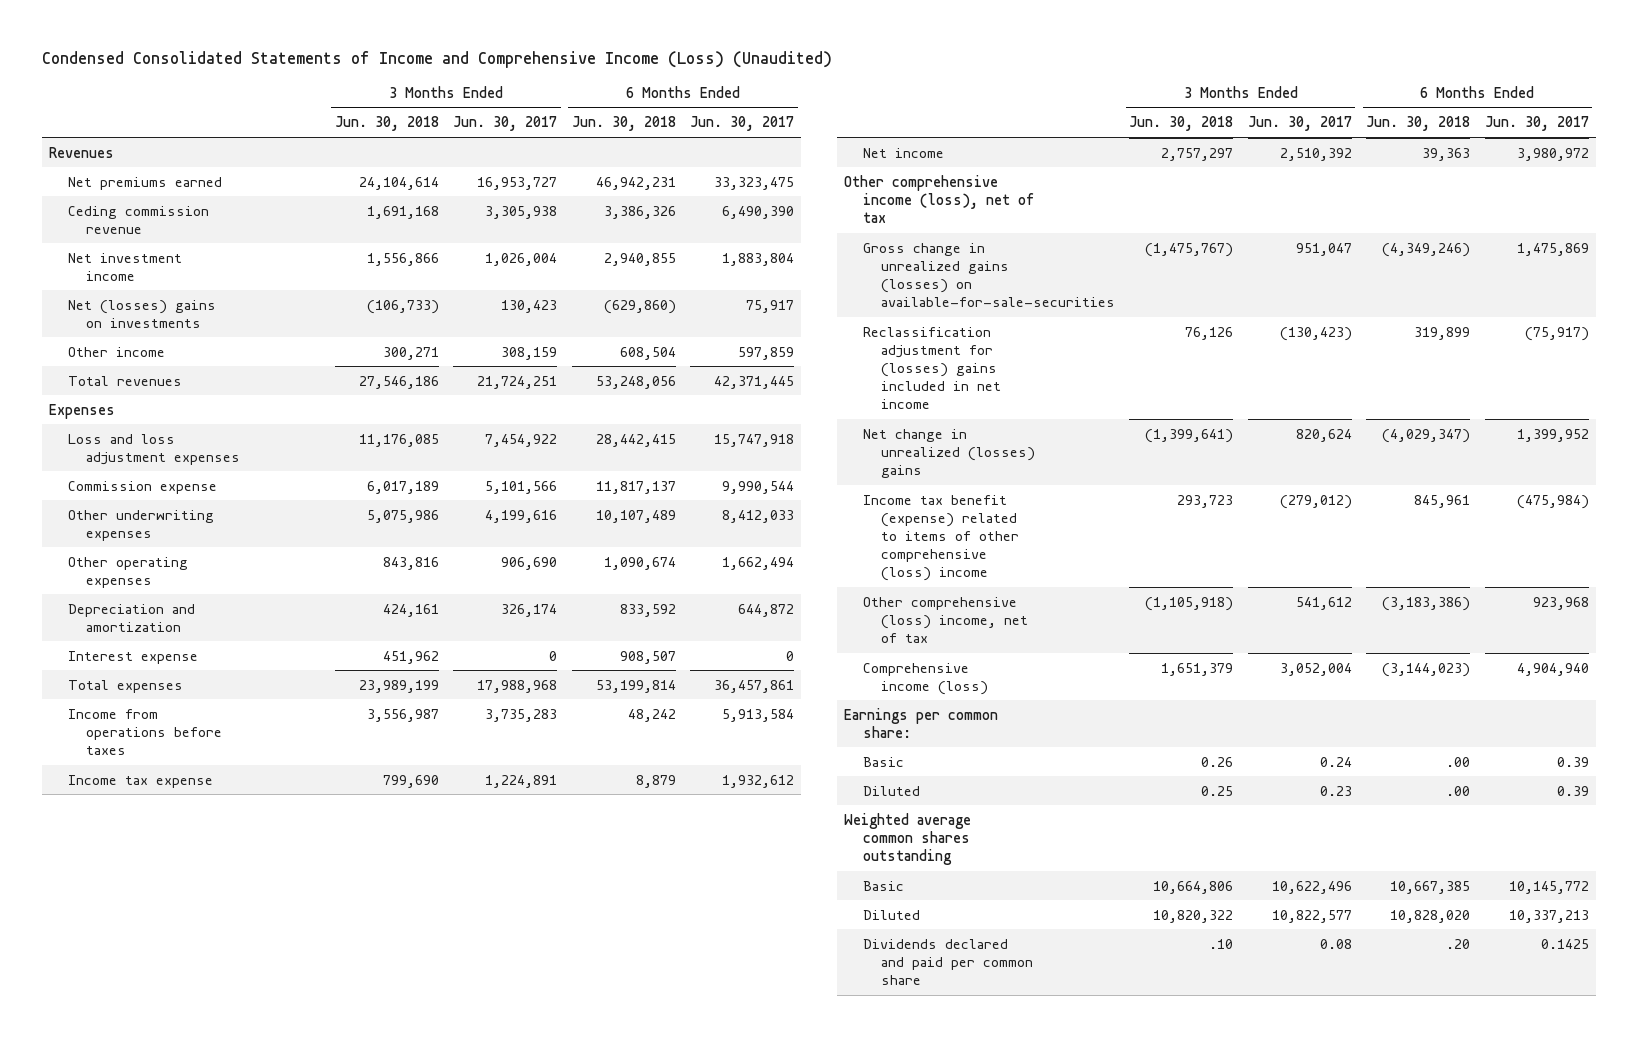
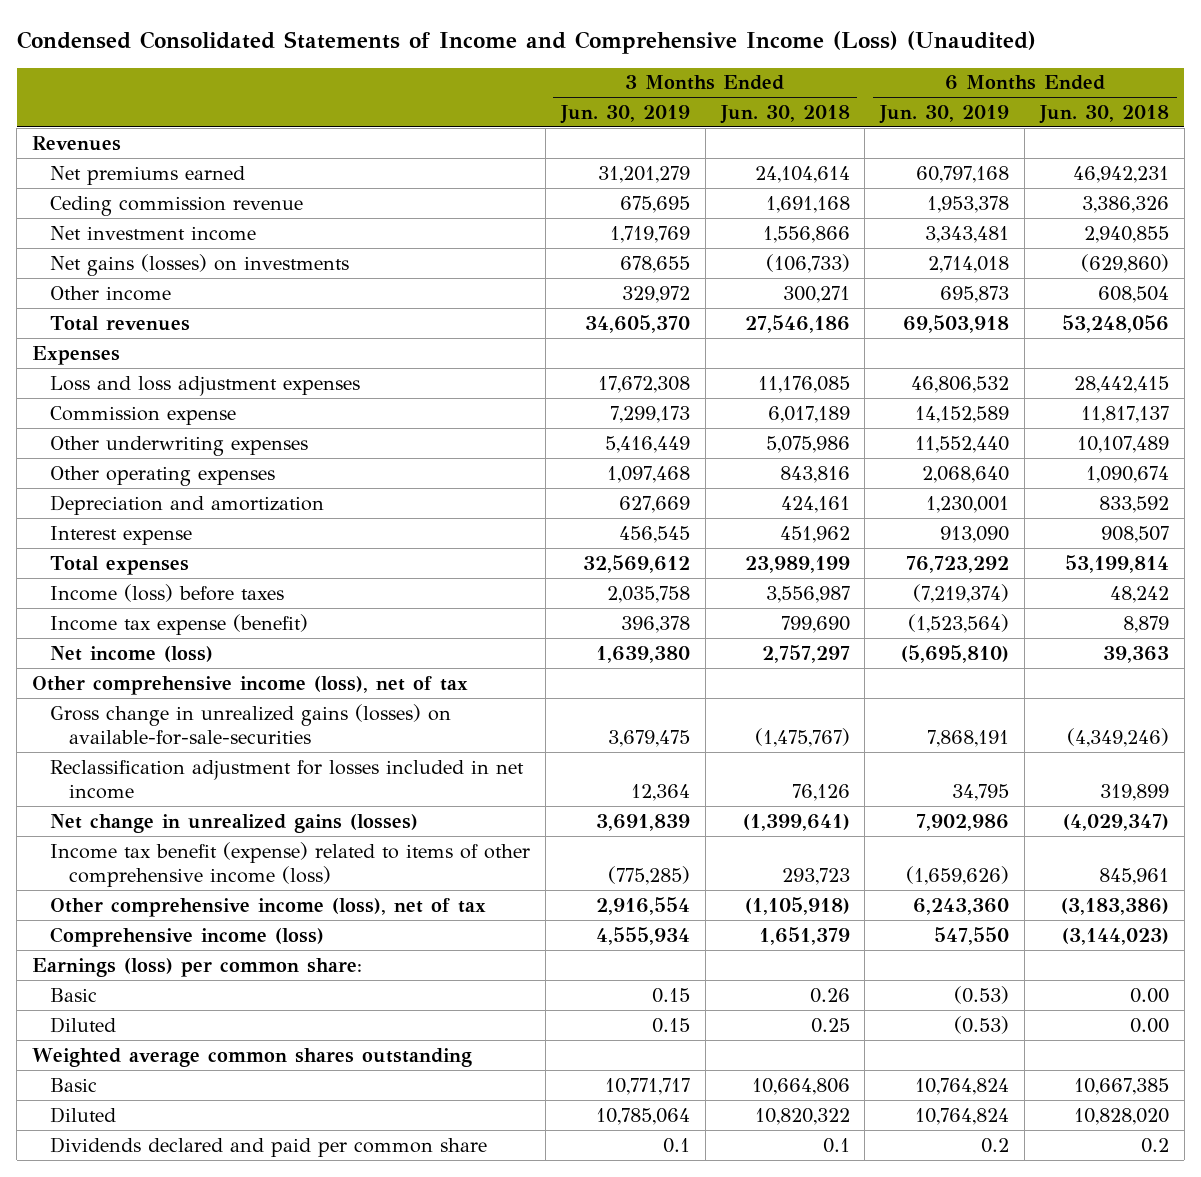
[453,116,558,132] Jun. 30, 2017 -> none
[690,116,795,132] Jun. 30, 2017 -> none
none -> [559,104,690,124] Jun. 30, 2019
none -> [879,104,1010,124] Jun. 30, 2019
[67,299,216,328] Net (losses) gains on investments -> [50,253,350,276] Net gains (losses) on investments
[67,708,223,755] Income from operations before taxes -> [50,583,285,602] Income (loss) before taxes
[67,774,213,788] Income tax expense -> [50,613,309,635] Income tax expense (benefit)
[862,147,944,158] Net income -> [50,645,214,662] Net income (loss)
[862,326,1001,410] Reclassification adjustment for (losses) gains included in net income -> [50,759,525,800] Reclassification adjustment for losses included in net income
[862,428,1035,478] Net change in unrealized (losses) gains -> [50,813,419,833] Net change in unrealized gains (losses)
[862,494,1019,582] Income tax benefit (expense) related to items of other comprehensive (loss) income -> [50,841,531,888] Income tax benefit (expense) related to items of other comprehensive income (loss)
[862,596,1028,643] Other comprehensive (loss) income, net of tax -> [50,897,487,917] Other comprehensive income (loss), net of tax
[844,707,999,738] Earnings per common share: -> [31,957,362,977] Earnings (loss) per common share:
[1446,756,1471,767] .00 -> [1129,987,1169,1003] 0.00
[1446,785,1471,796] .00 -> [1129,1017,1169,1033] 0.00
[1209,938,1234,949] .10 -> [822,1137,850,1153] 0.1
[1446,938,1471,949] .20 -> [1140,1137,1169,1153] 0.2

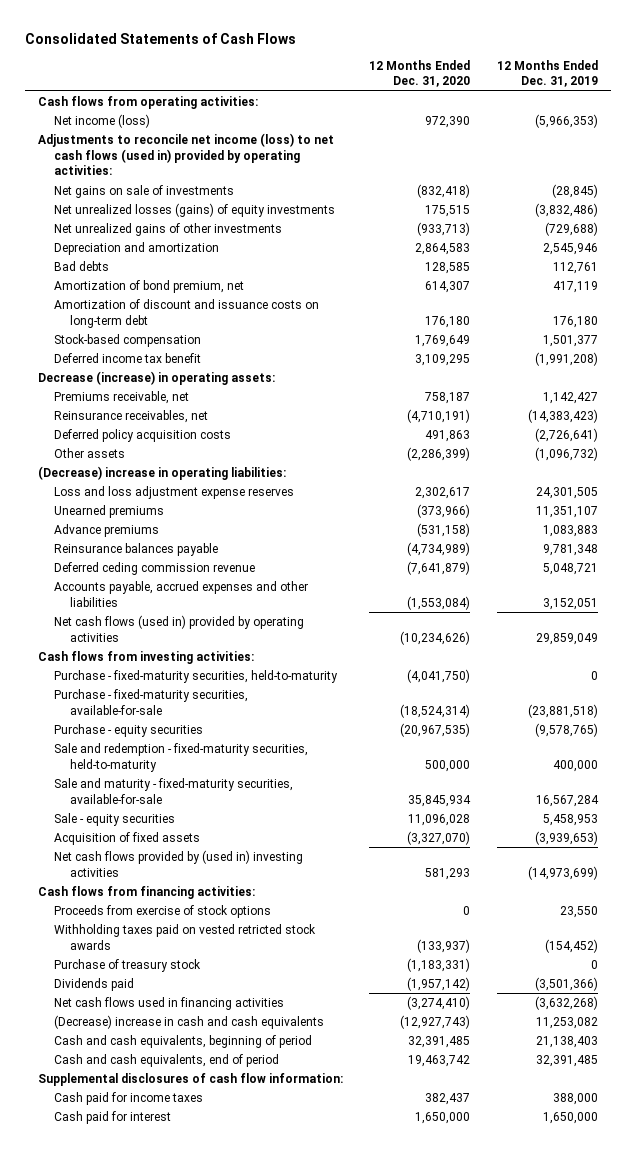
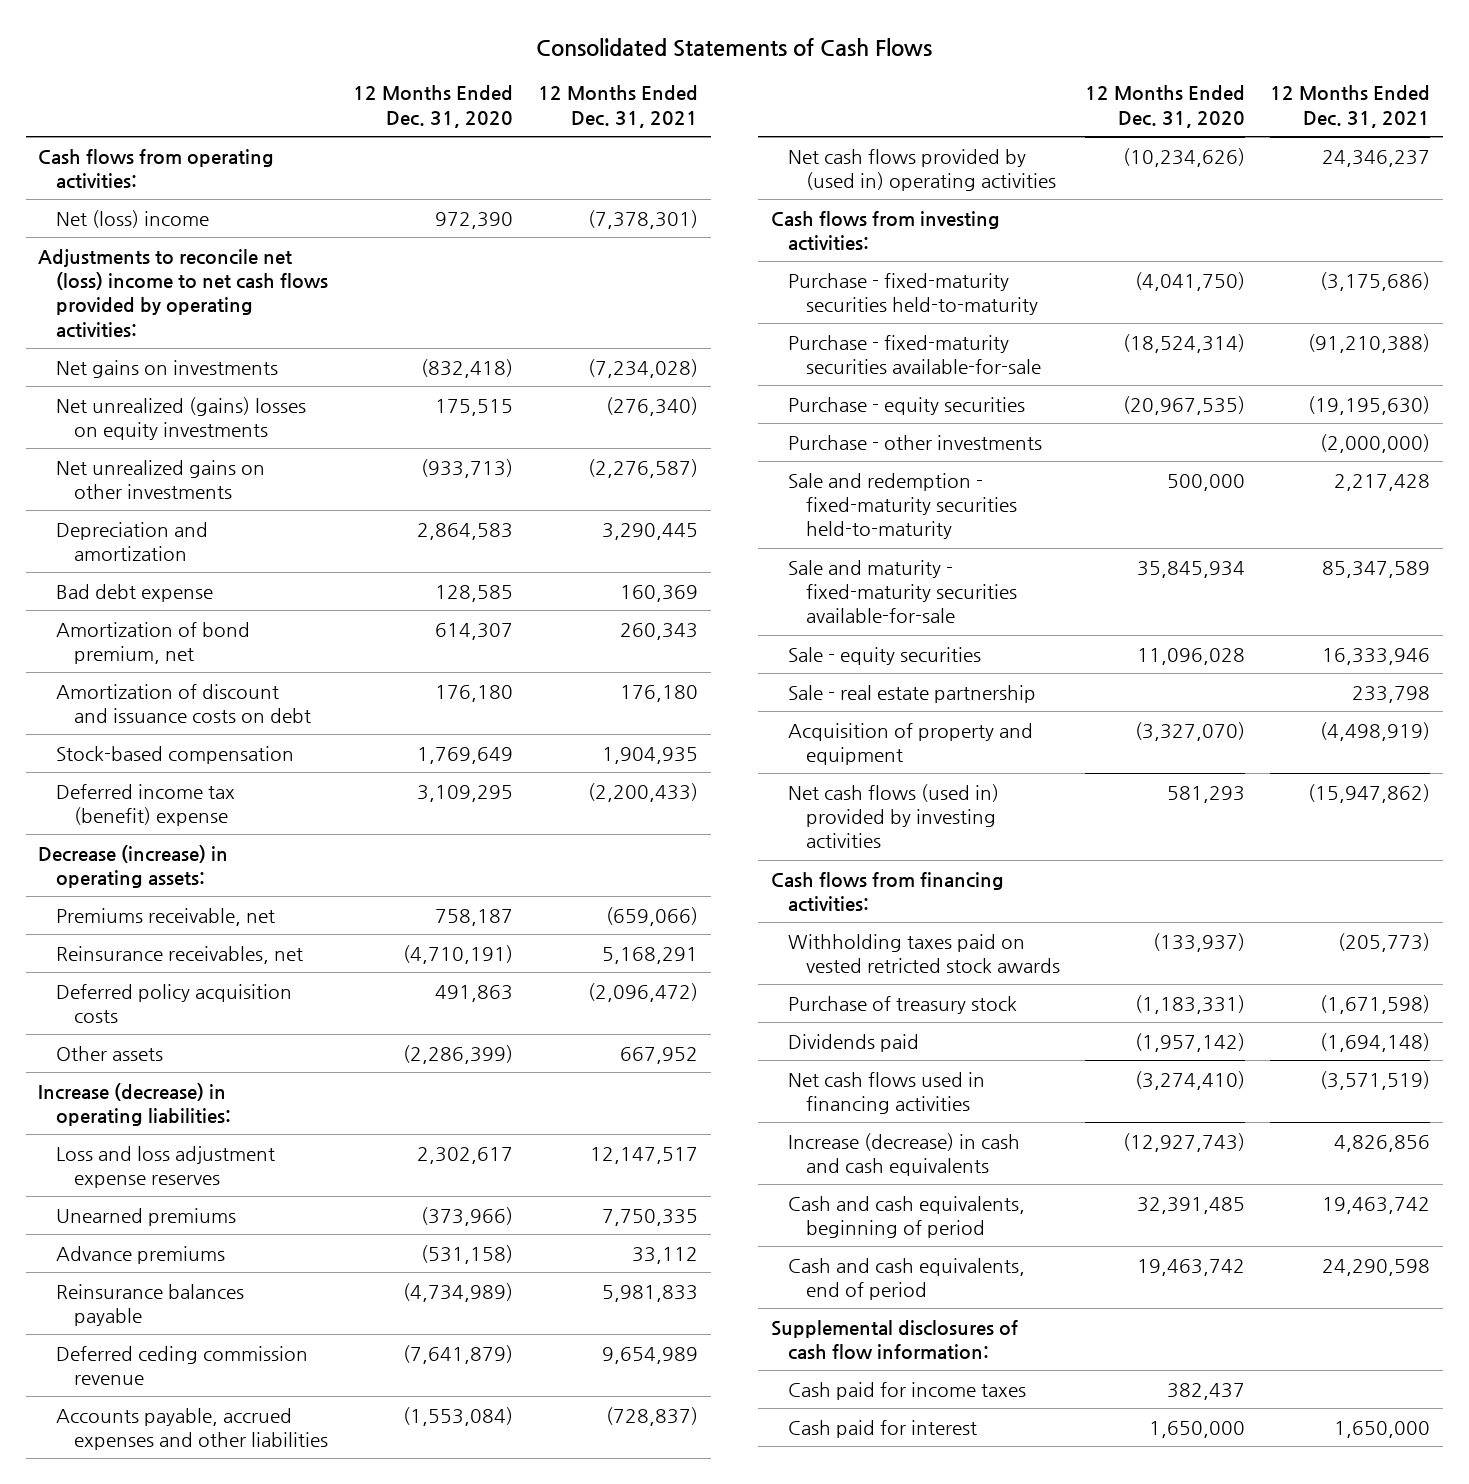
[496,59,598,88] 12 Months Ended Dec. 31, 2019 -> none
none -> [538,85,699,128] 12 Months Ended Dec. 31, 2021
[54,114,151,129] Net income (loss) -> [56,209,210,228] Net (loss) income
[37,133,334,176] Adjustments to reconcile net income (loss) to net cash flows (used in) provided by operating activities: -> [38,248,329,338] Adjustments to reconcile net (loss) income to net cash flows provided by operating activities:
[54,185,235,199] Net gains on sale of investments -> [56,359,279,378] Net gains on investments
[54,203,336,218] Net unrealized losses (gains) of equity investments -> [56,396,307,440] Net unrealized (gains) losses on equity investments
[54,223,283,237] Net unrealized gains of other investments -> [56,459,266,499] Net unrealized gains on other investments
[54,261,110,272] Bad debts -> [56,583,214,602] Bad debt expense
[54,299,320,328] Amortization of discount and issuance costs on long-term debt -> [56,683,311,723] Amortization of discount and issuance costs on debt
[54,353,202,364] Deferred income tax benefit -> [56,783,236,826] Deferred income tax (benefit) expense
[37,466,286,481] (Decrease) increase in operating liabilities: -> [38,1082,232,1126] Increase (decrease) in operating liabilities:
[54,615,305,642] Net cash flows (used in) provided by operating activities -> [788,148,1056,191] Net cash flows provided by (used in) operating activities
[54,670,339,684] Purchase - fixed-maturity securities, held-to-maturity -> [788,272,1038,315] Purchase - fixed-maturity securities held-to-maturity
[54,689,249,715] Purchase - fixed-maturity securities, available-for-sale -> [788,334,1041,374] Purchase - fixed-maturity securities available-for-sale
none -> [788,434,1043,450] Purchase - other investments
[54,743,309,772] Sale and redemption - fixed-maturity securities, held-to-maturity -> [788,472,1017,540] Sale and redemption - fixed-maturity securities held-to-maturity
[54,778,294,804] Sale and maturity - fixed-maturity securities, available-for-sale -> [788,559,1017,624] Sale and maturity - fixed-maturity securities available-for-sale
none -> [788,684,1037,703] Sale - real estate partnership
[54,832,201,846] Acquisition of fixed assets -> [788,722,1034,765] Acquisition of property and equipment
[54,850,304,877] Net cash flows provided by (used in) investing activities -> [788,783,1000,849] Net cash flows (used in) provided by investing activities
[54,905,272,919] Proceeds from exercise of stock options -> none
[54,1015,325,1030] (Decrease) increase in cash and cash equivalents -> [788,1132,1021,1176] Increase (decrease) in cash and cash equivalents

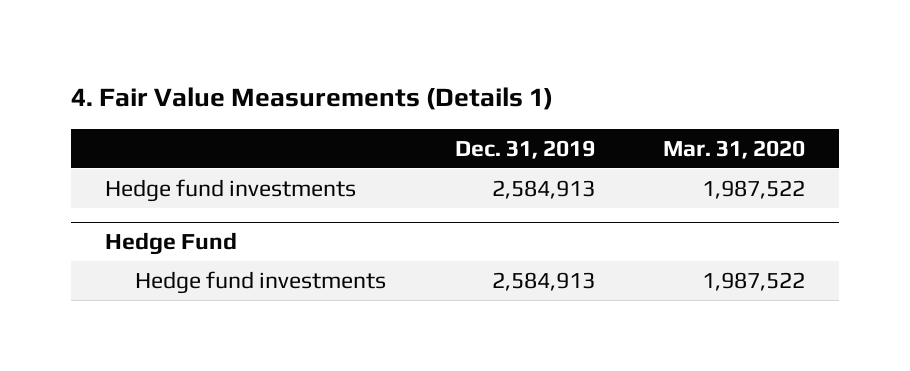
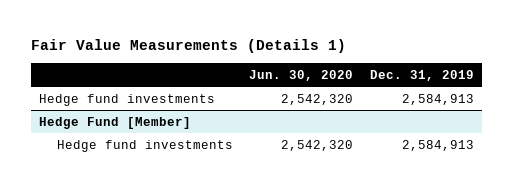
[70,87,553,111] 4. Fair Value Measurements (Details 1) -> [30,39,346,54] Fair Value Measurements (Details 1)
[662,139,805,159] Mar. 31, 2020 -> none
none -> [249,69,354,81] Jun. 30, 2020
[104,232,237,256] Hedge Fund -> [39,116,192,129] Hedge Fund [Member]

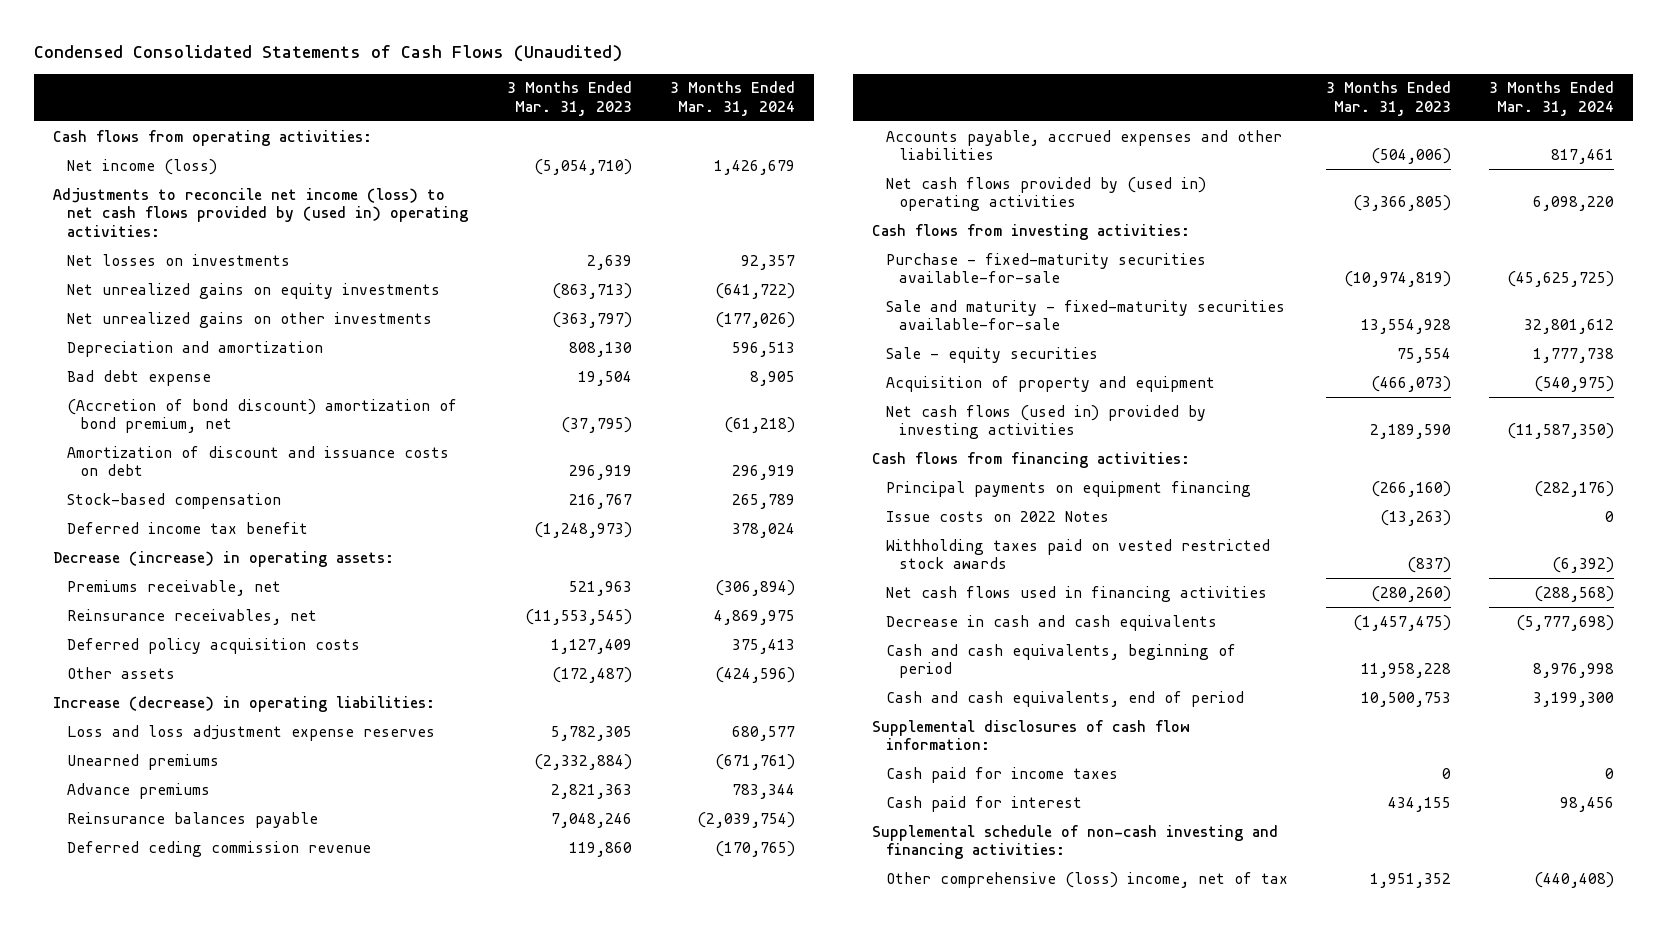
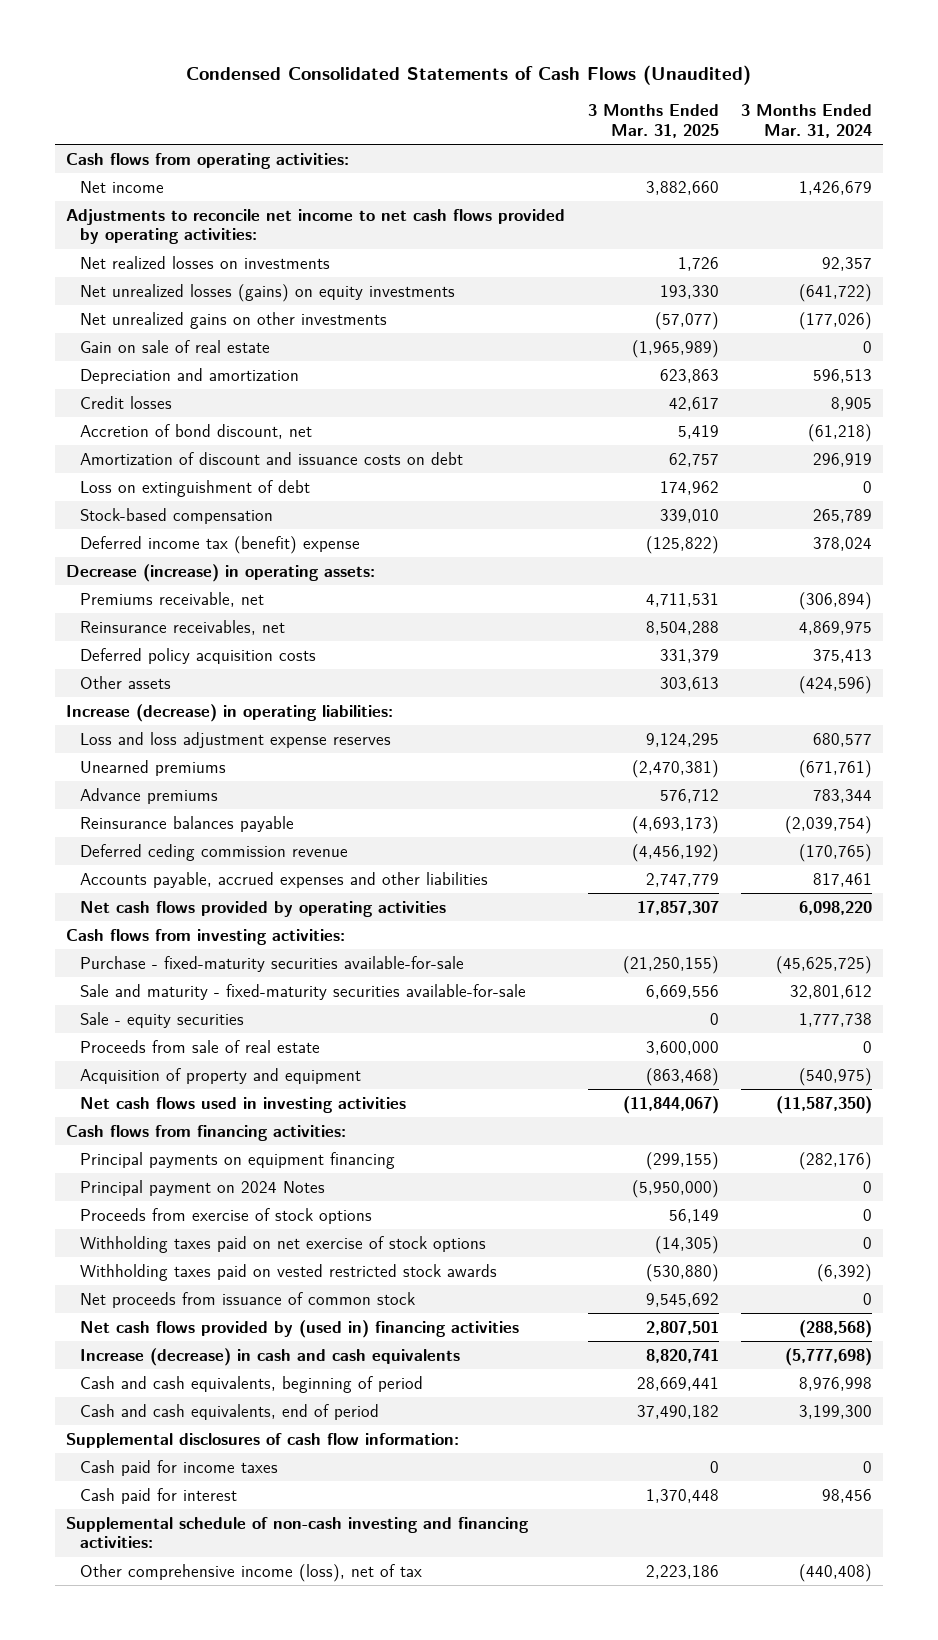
[506,81,632,116] 3 Months Ended Mar. 31, 2023 -> none
none -> [587,104,719,138] 3 Months Ended Mar. 31, 2025
[66,158,217,175] Net income (loss) -> [79,180,164,193] Net income
[53,187,468,238] Adjustments to reconcile net income (loss) to net cash flows provided by (used in) operating activities: -> [66,208,566,245] Adjustments to reconcile net income to net cash flows provided by operating activities:
[66,253,290,266] Net losses on investments -> [79,255,330,269] Net realized losses on investments
[66,282,440,299] Net unrealized gains on equity investments -> [79,283,455,302] Net unrealized losses (gains) on equity investments
none -> [79,339,270,353] Gain on sale of real estate
[66,369,211,386] Bad debt expense -> [79,395,172,409] Credit losses
[66,398,457,434] (Accretion of bond discount) amortization of bond premium, net -> [79,423,312,439] Accretion of bond discount, net
none -> [79,479,310,497] Loss on extinguishment of debt
[66,521,308,534] Deferred income tax benefit -> [79,535,360,554] Deferred income tax (benefit) expense
[885,176,1206,212] Net cash flows provided by (used in) operating activities -> [79,900,446,917] Net cash flows provided by operating activities
none -> [79,1039,320,1053] Proceeds from sale of real estate
[885,404,1206,440] Net cash flows (used in) provided by investing activities -> [79,1096,406,1113] Net cash flows used in investing activities
[885,510,1109,522] Issue costs on 2022 Notes -> none
none -> [79,1179,325,1196] Principal payment on 2024 Notes
none -> [79,1207,372,1224] Proceeds from exercise of stock options
none -> [79,1235,486,1253] Withholding taxes paid on net exercise of stock options
none -> [79,1291,415,1308] Net proceeds from issuance of common stock
[885,585,1267,602] Net cash flows used in financing activities -> [79,1319,519,1338] Net cash flows provided by (used in) financing activities
[885,614,1217,631] Decrease in cash and cash equivalents -> [79,1347,460,1366] Increase (decrease) in cash and cash equivalents
[885,871,1288,888] Other comprehensive (loss) income, net of tax -> [79,1563,422,1582] Other comprehensive income (loss), net of tax

